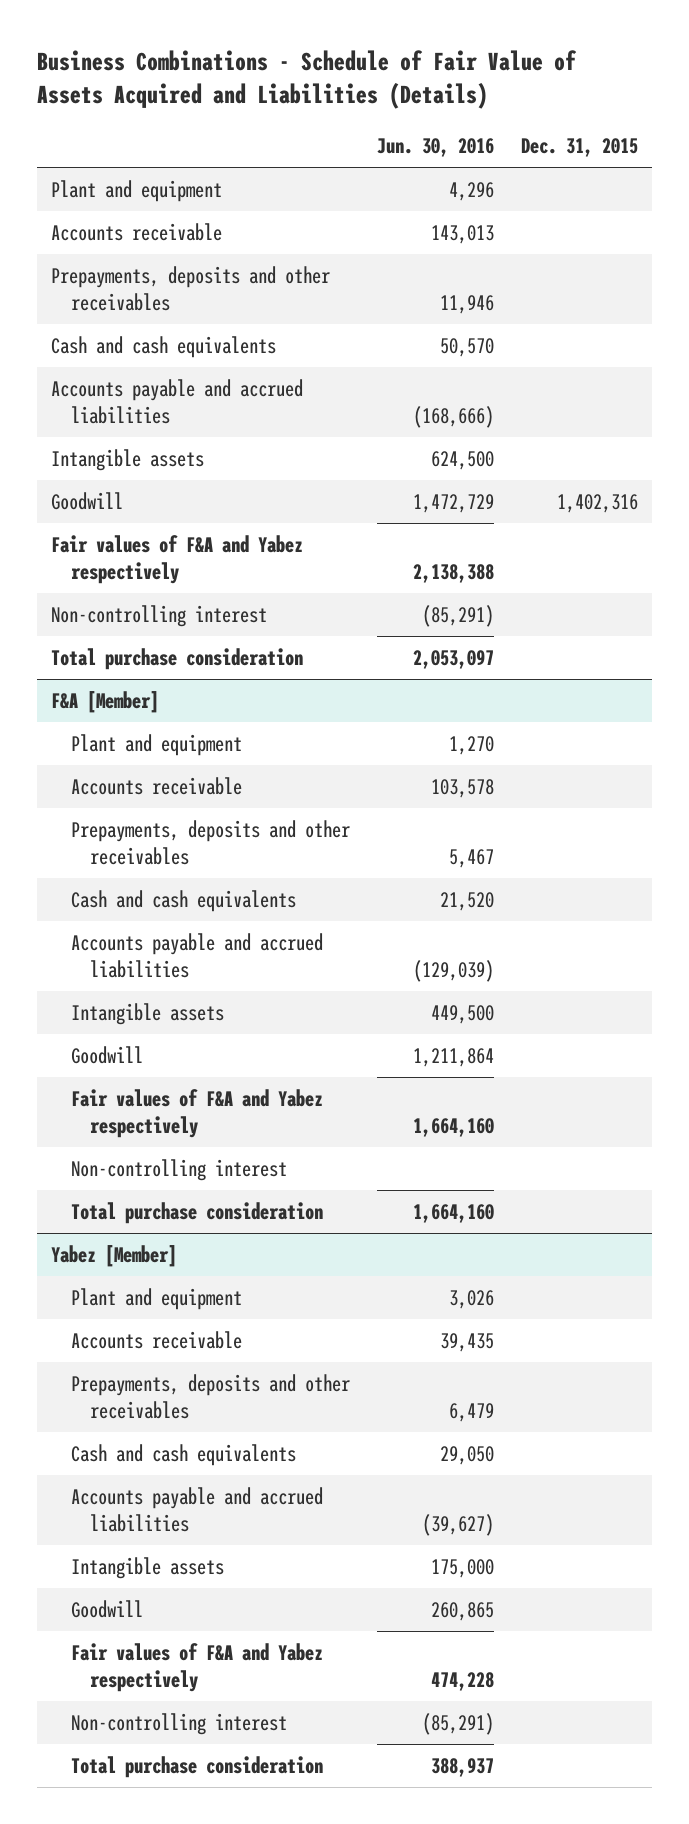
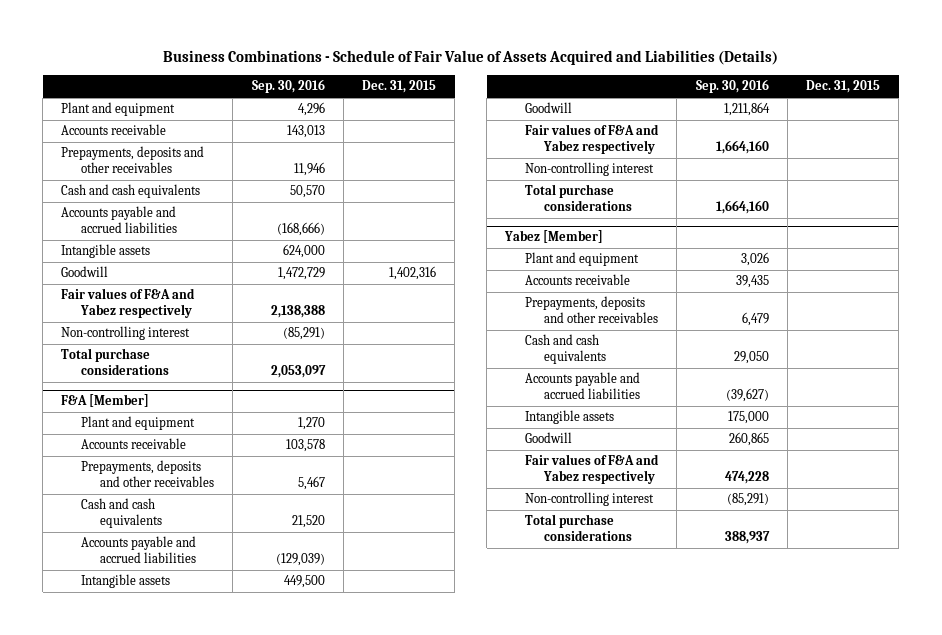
[376,138,494,158] Jun. 30, 2016 -> none
none -> [251,79,325,94] Sep. 30, 2016
[51,647,304,670] Total purchase consideration -> [61,348,169,376] Total purchase considerations
[70,1201,323,1224] Total purchase consideration -> [524,184,633,212] Total purchase considerations
[70,1755,323,1778] Total purchase consideration -> [524,514,633,542] Total purchase considerations

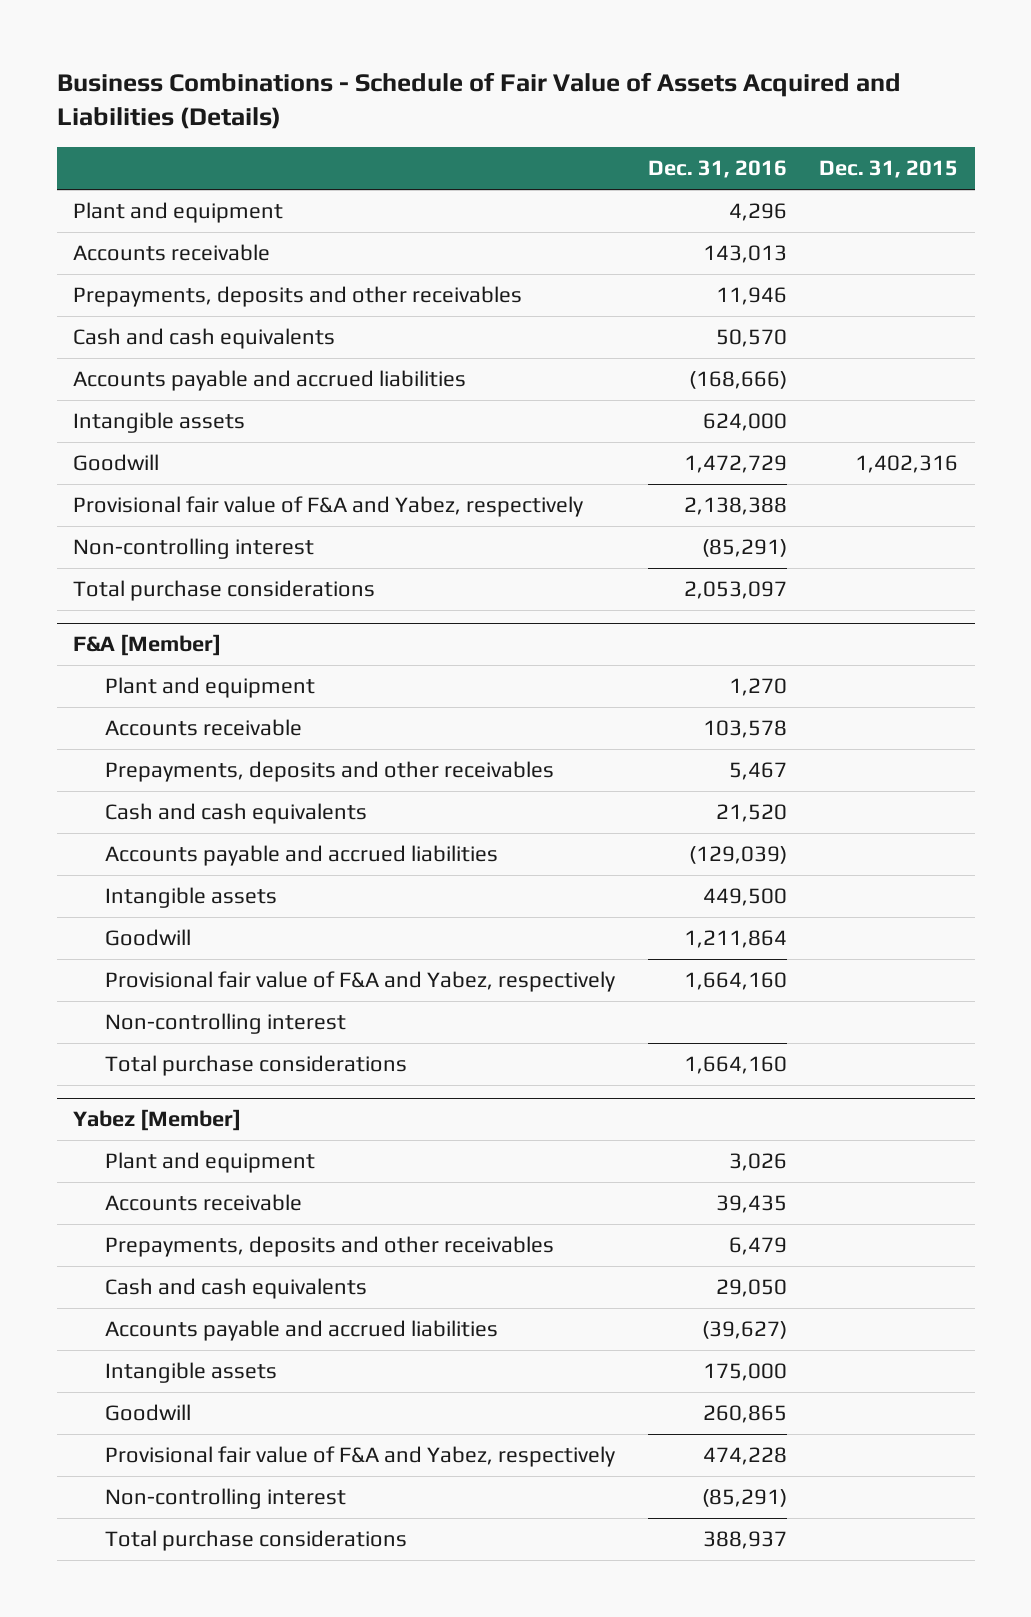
[251,79,325,94] Sep. 30, 2016 -> none
none -> [647,160,787,179] Dec. 31, 2016
[61,288,196,319] Fair values of F&A and Yabez respectively -> [72,496,583,518] Provisional fair value of F&A and Yabez, respectively
[524,124,659,155] Fair values of F&A and Yabez respectively -> [105,971,616,993] Provisional fair value of F&A and Yabez, respectively
[524,454,659,485] Fair values of F&A and Yabez respectively -> [105,1446,616,1468] Provisional fair value of F&A and Yabez, respectively

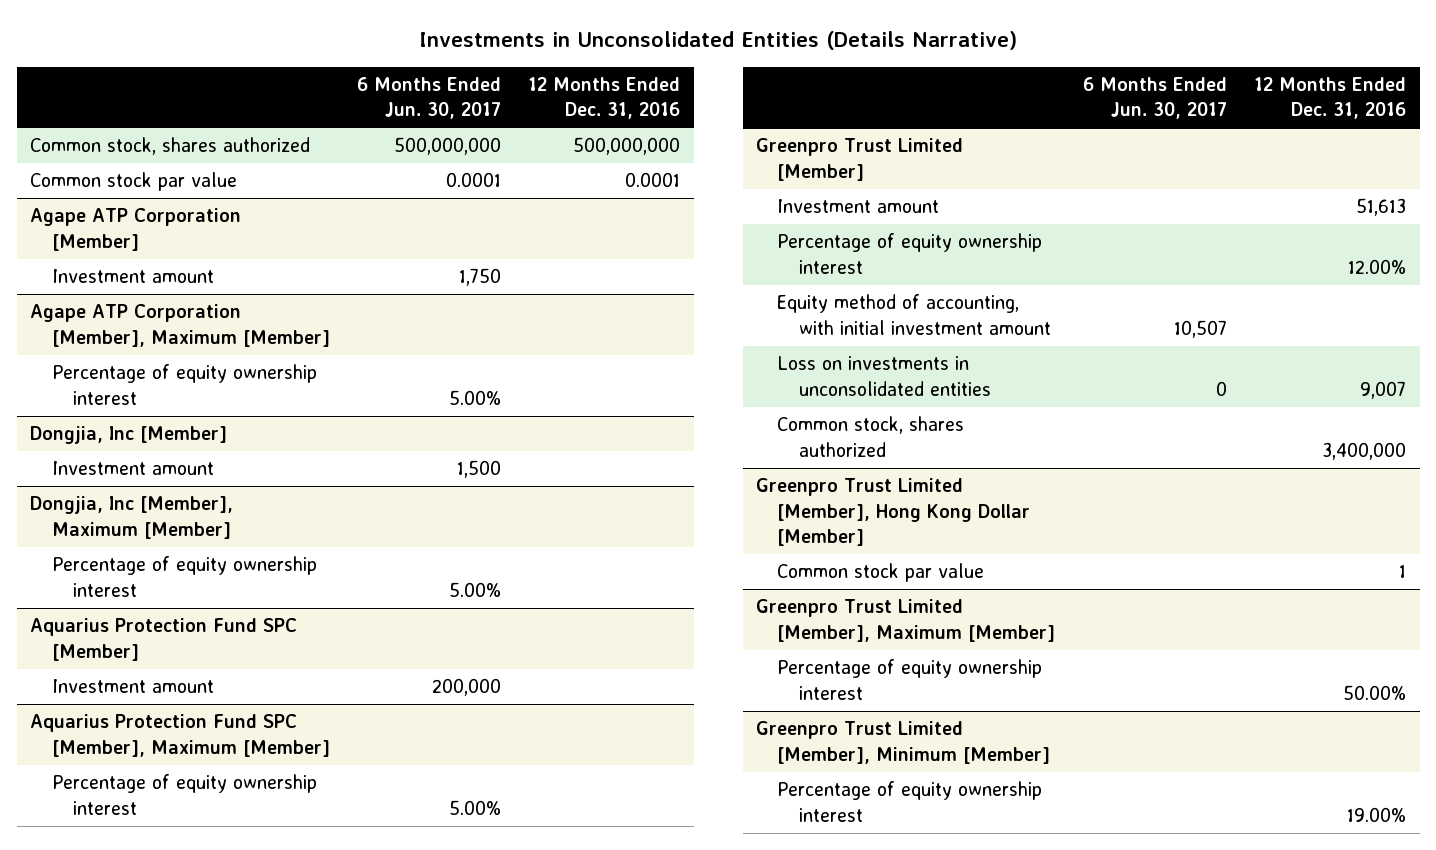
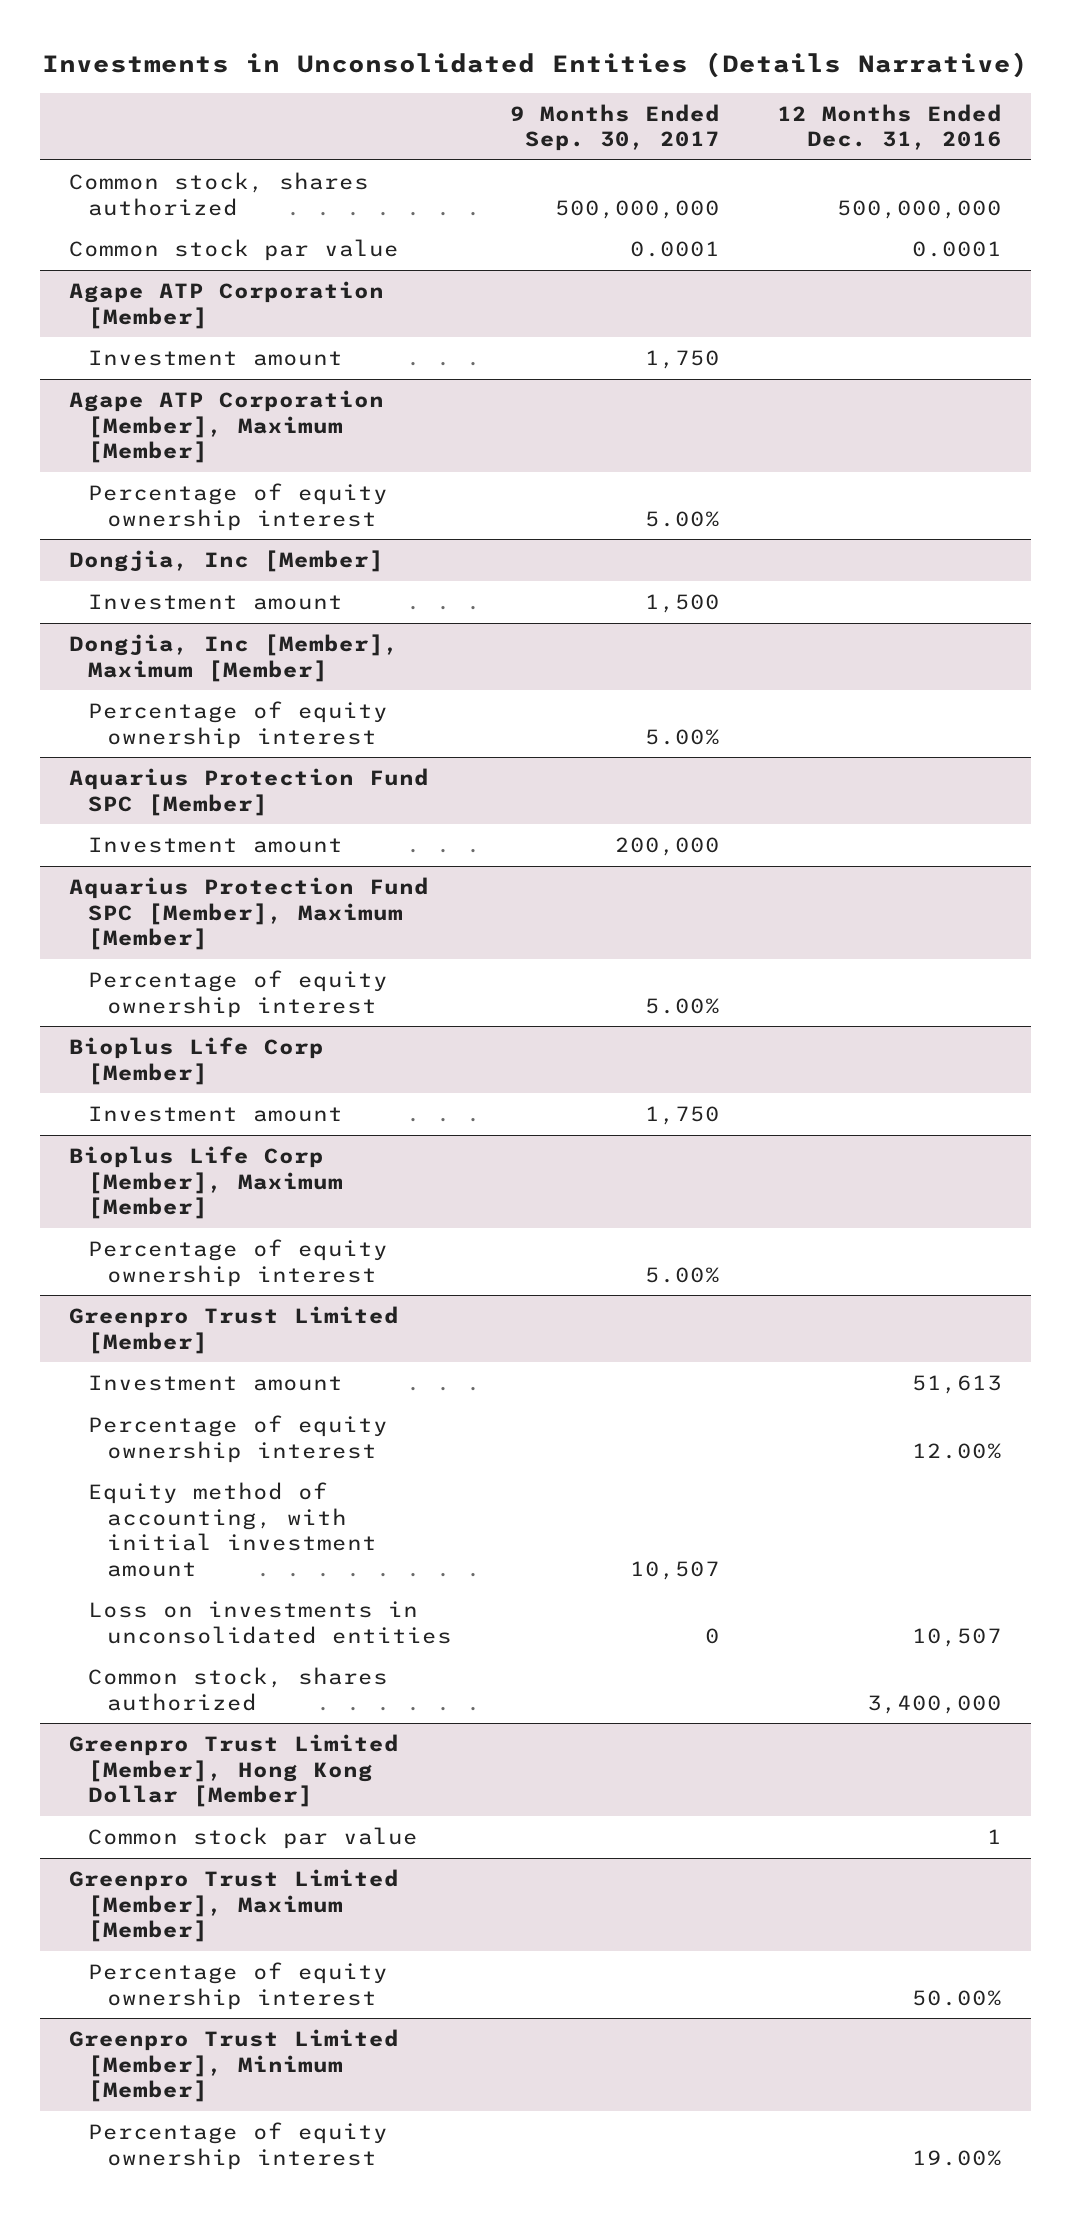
[356,76,501,120] 6 Months Ended Jun. 30, 2017 -> none
none -> [509,103,720,152] 9 Months Ended Sep. 30, 2017
none -> [69,1037,325,1085] Bioplus Life Corp [Member]
none -> [88,1106,344,1123] Investment amount
none -> [69,1146,344,1220] Bioplus Life Corp [Member], Maximum [Member]
none -> [88,1239,389,1287] Percentage of equity ownership interest
[1359,380,1406,399] 9,007 -> [911,1627,1002,1647] 10,507

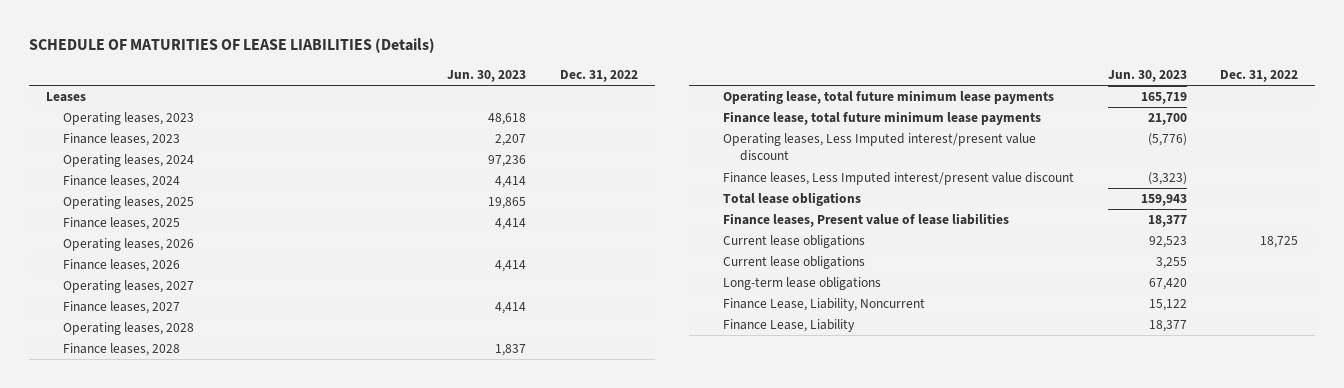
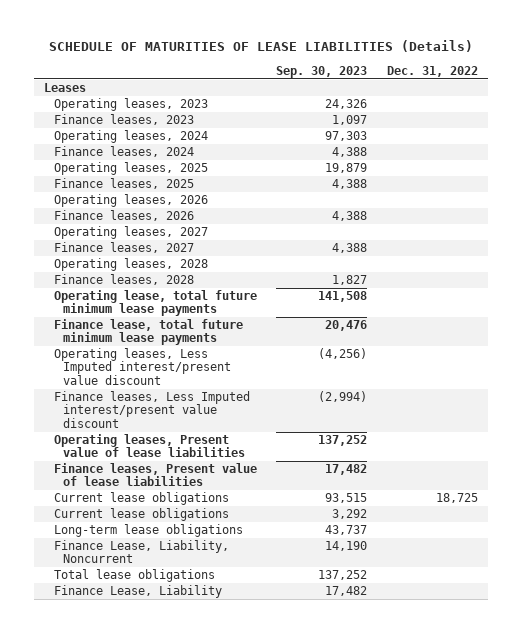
[447,70,527,83] Jun. 30, 2023 -> none
none -> [276,65,368,78] Sep. 30, 2023
none -> [53,434,246,458] Operating leases, Present value of lease liabilities
[722,192,861,207] Total lease obligations -> [53,569,215,583] Total lease obligations

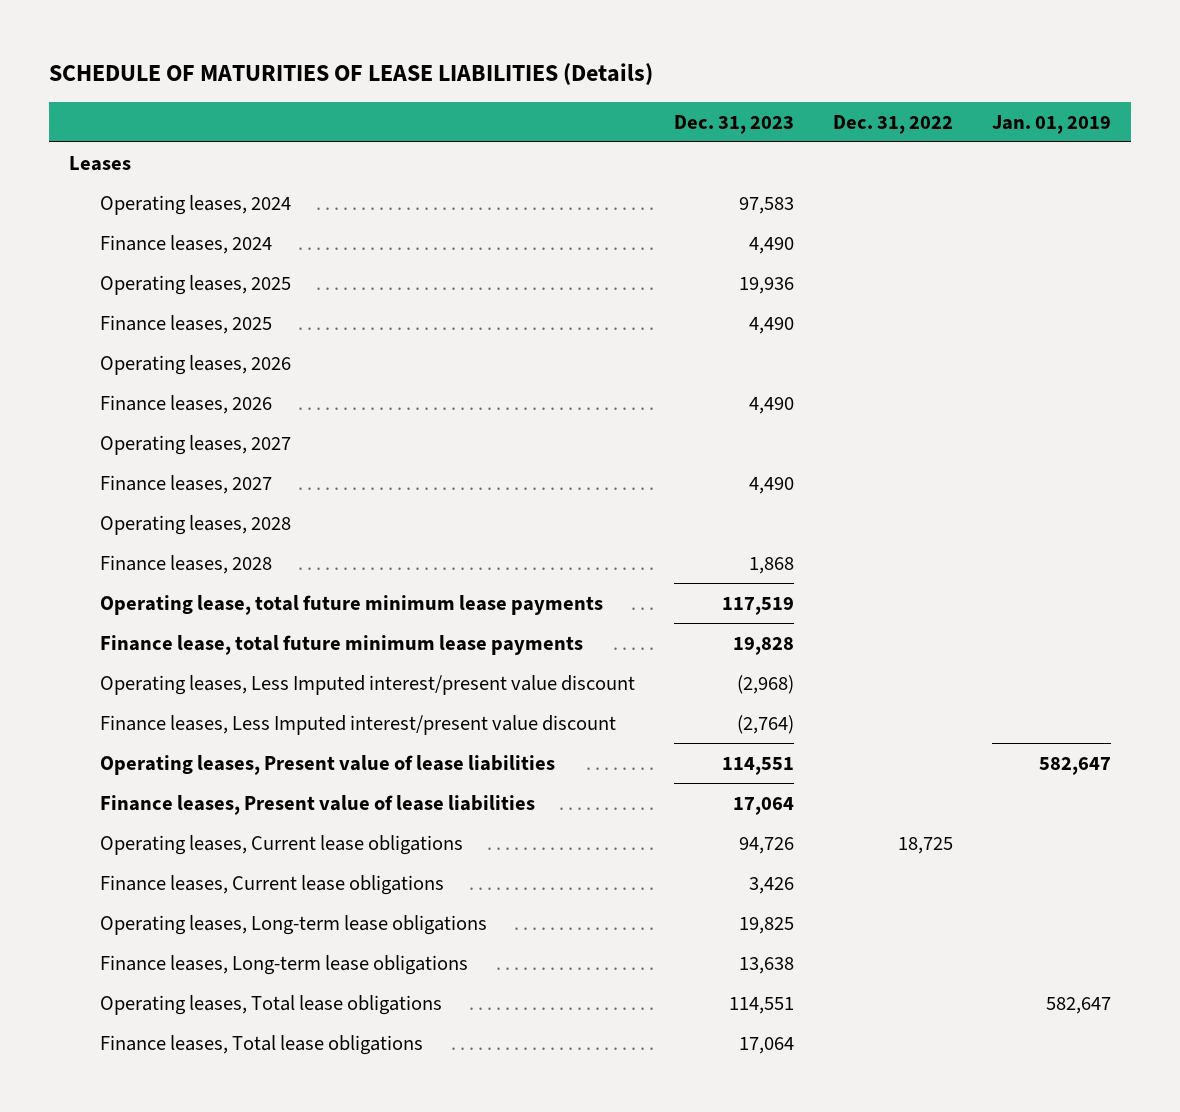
[276,65,368,78] Sep. 30, 2023 -> none
none -> [673,114,794,134] Dec. 31, 2023
none -> [992,114,1112,134] Jan. 01, 2019
[53,98,208,112] Operating leases, 2023 -> none
[53,114,194,126] Finance leases, 2023 -> none
[53,492,229,506] Current lease obligations -> [99,834,463,855] Operating leases, Current lease obligations
[53,508,229,522] Current lease obligations -> [99,874,444,895] Finance leases, Current lease obligations
[53,524,243,538] Long-term lease obligations -> [99,914,487,935] Operating leases, Long-term lease obligations
[53,540,229,564] Finance Lease, Liability, Noncurrent -> [99,954,468,975] Finance leases, Long-term lease obligations
[53,569,215,583] Total lease obligations -> [99,994,442,1015] Operating leases, Total lease obligations
[53,585,222,599] Finance Lease, Liability -> [99,1034,423,1055] Finance leases, Total lease obligations

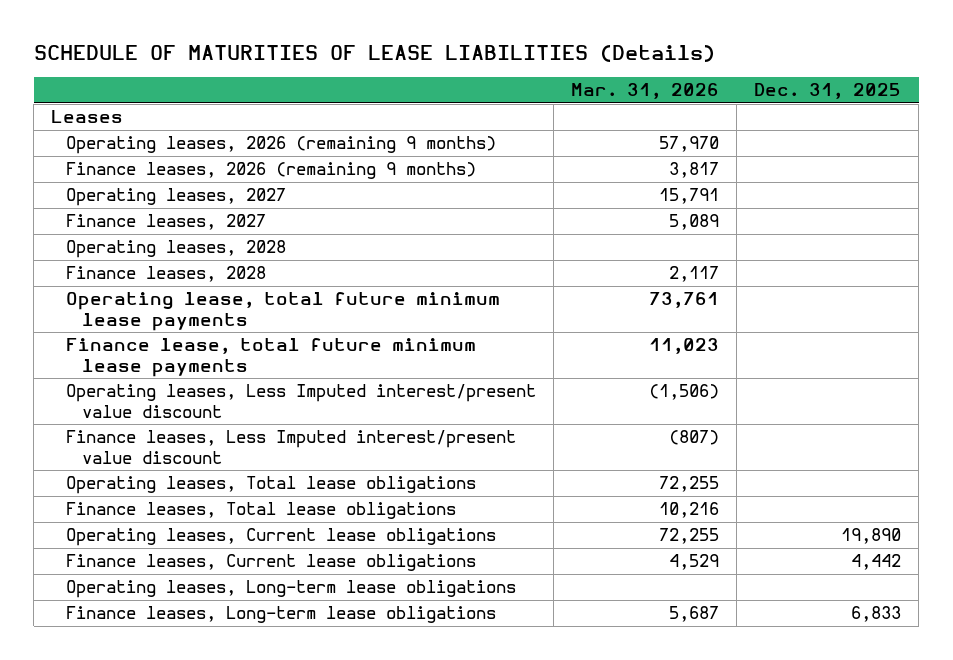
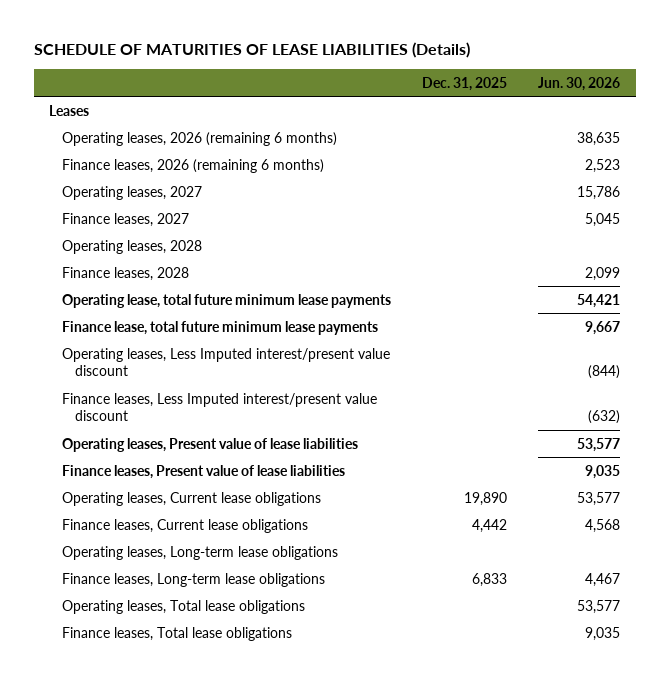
[571,83,720,100] Mar. 31, 2026 -> none
none -> [538,76,621,91] Jun. 30, 2026
[66,136,497,155] Operating leases, 2026 (remaining 9 months) -> [62,131,338,146] Operating leases, 2026 (remaining 6 months)
[66,162,477,180] Finance leases, 2026 (remaining 9 months) -> [62,158,325,173] Finance leases, 2026 (remaining 6 months)
none -> [62,437,359,452] Operating leases, Present value of lease liabilities
none -> [62,464,346,479] Finance leases, Present value of lease liabilities
[66,476,477,495] Operating leases, Total lease obligations -> [62,599,306,614] Operating leases, Total lease obligations
[66,502,457,520] Finance leases, Total lease obligations -> [62,626,293,641] Finance leases, Total lease obligations

